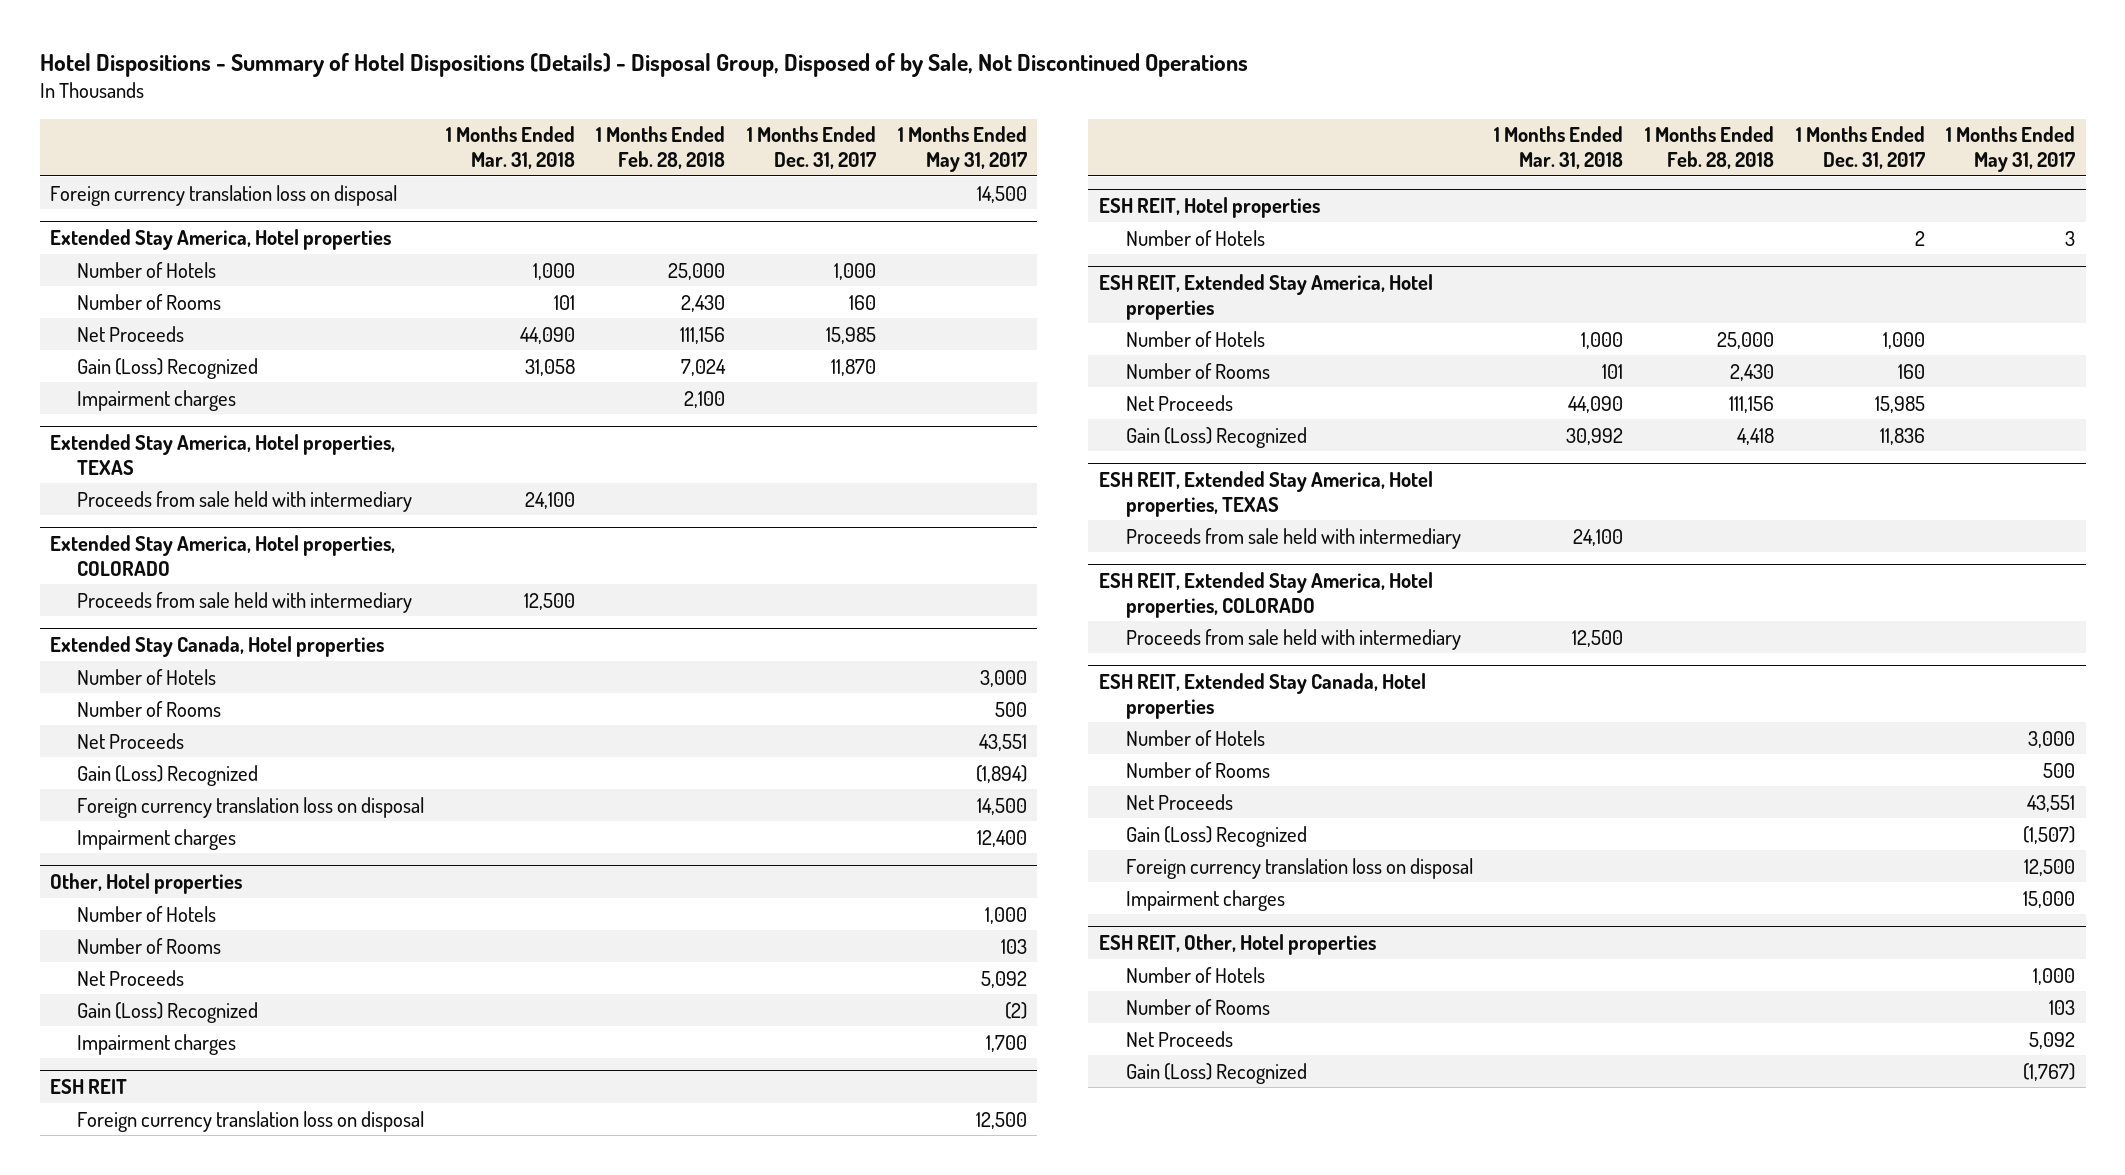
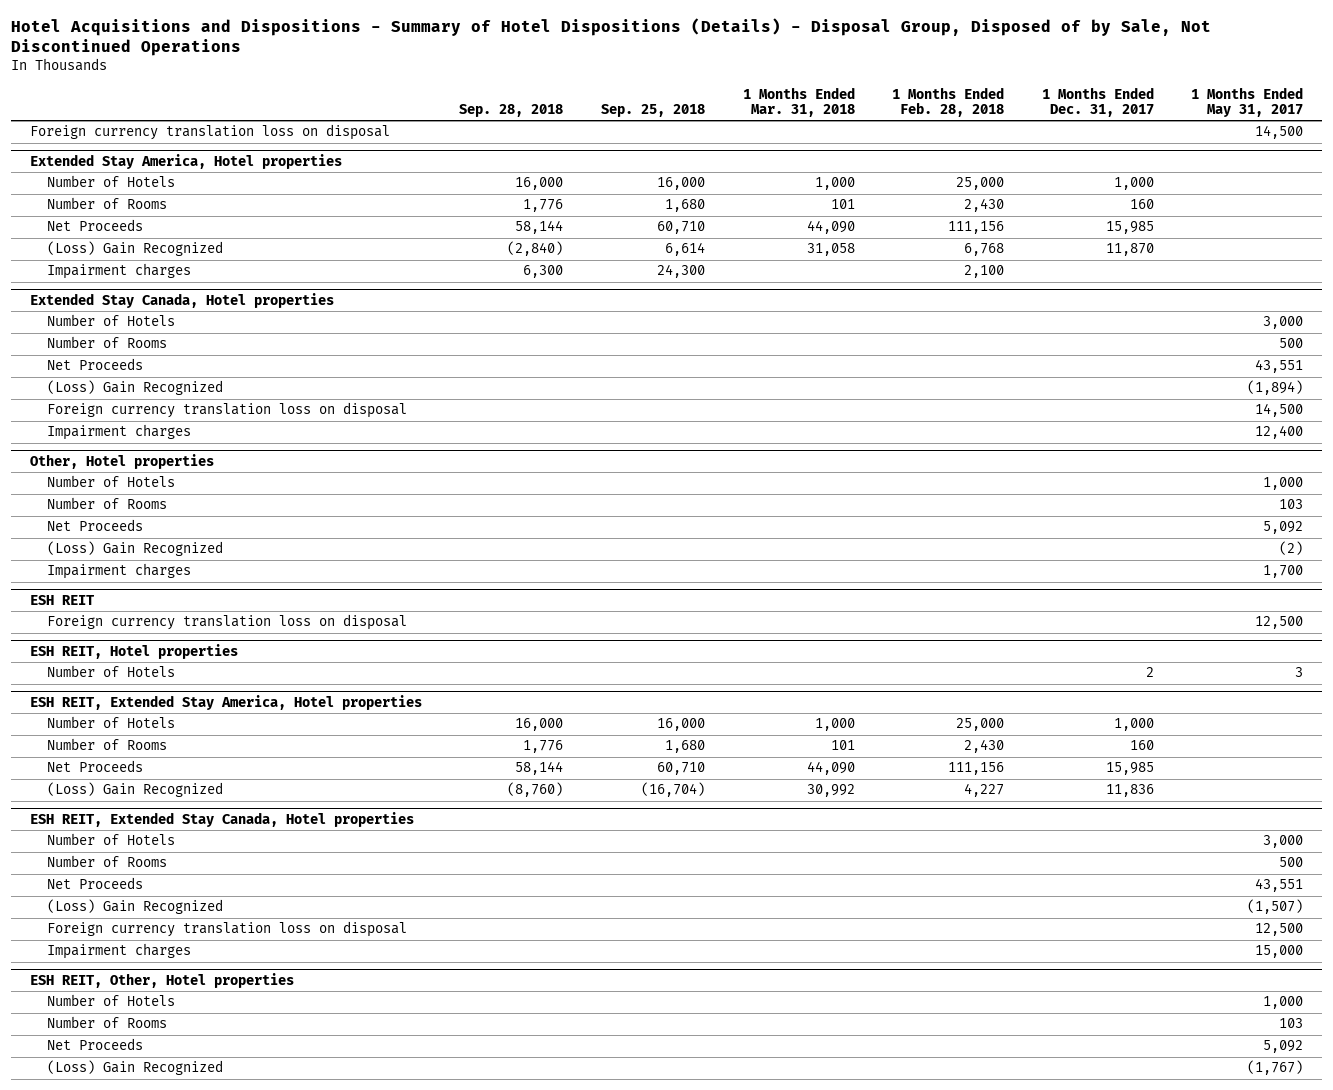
[39,53,1248,78] Hotel Dispositions - Summary of Hotel Dispositions (Details) - Disposal Group, Disposed of by Sale, Not Discontinued Operations -> [11,17,1212,57] Hotel Acquisitions and Dispositions - Summary of Hotel Dispositions (Details) - Disposal Group, Disposed of by Sale, Not Discontinued Operations
none -> [459,104,564,118] Sep. 28, 2018
none -> [601,104,706,118] Sep. 25, 2018
[77,357,259,379] Gain (Loss) Recognized -> [47,241,224,257] (Loss) Gain Recognized
[681,358,727,376] 7,024 -> [964,243,1005,257] 6,768
[50,433,396,475] Extended Stay America, Hotel properties, TEXAS -> none
[77,490,413,512] Proceeds from sale held with intermediary -> none
[50,534,396,576] Extended Stay America, Hotel properties, COLORADO -> none
[77,591,413,613] Proceeds from sale held with intermediary -> none
[77,764,259,786] Gain (Loss) Recognized -> [47,380,224,396] (Loss) Gain Recognized
[77,1001,259,1023] Gain (Loss) Recognized -> [47,541,224,557] (Loss) Gain Recognized
[1098,470,1433,517] ESH REIT, Extended Stay America, Hotel properties, TEXAS -> none
[1125,527,1461,549] Proceeds from sale held with intermediary -> none
[1098,571,1433,618] ESH REIT, Extended Stay America, Hotel properties, COLORADO -> none
[1125,628,1461,650] Proceeds from sale held with intermediary -> none
[1125,426,1307,448] Gain (Loss) Recognized -> [47,782,224,798] (Loss) Gain Recognized
[1737,427,1775,445] 4,418 -> [964,783,1005,798] 4,227
[1125,825,1307,847] Gain (Loss) Recognized -> [47,899,224,915] (Loss) Gain Recognized
[1125,1062,1307,1084] Gain (Loss) Recognized -> [47,1060,224,1076] (Loss) Gain Recognized

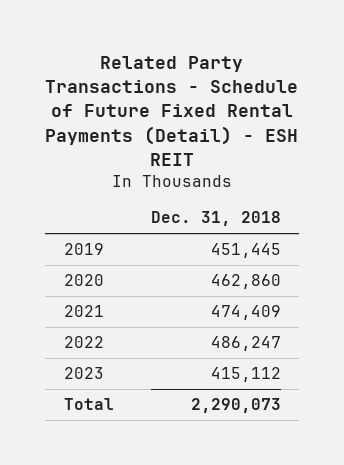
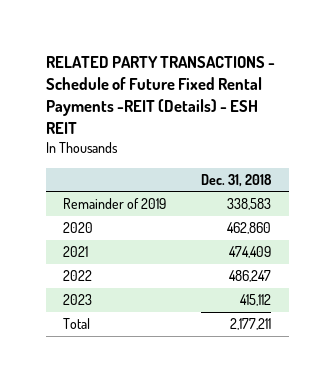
[45,56,299,166] Related Party Transactions - Schedule of Future Fixed Rental Payments (Detail) - ESH REIT -> [45,55,275,135] RELATED PARTY TRANSACTIONS - Schedule of Future Fixed Rental Payments -REIT (Details) - ESH REIT
[63,243,104,256] 2019 -> [63,197,167,209] Remainder of 2019
[210,243,281,259] 451,445 -> [227,197,272,210] 338,583
[190,398,281,414] 2,290,073 -> [230,317,272,330] 2,177,211

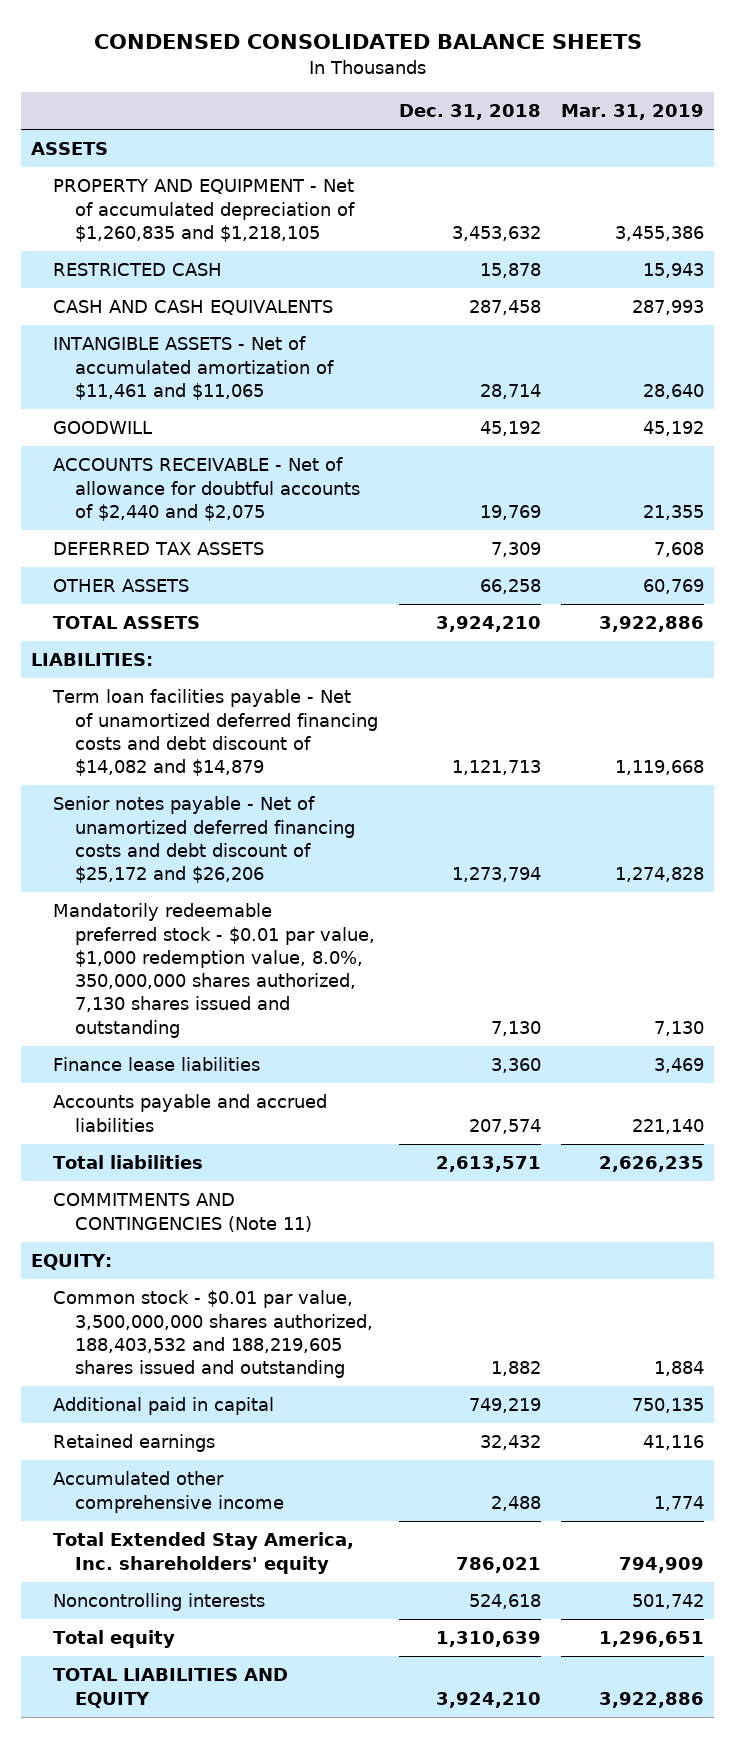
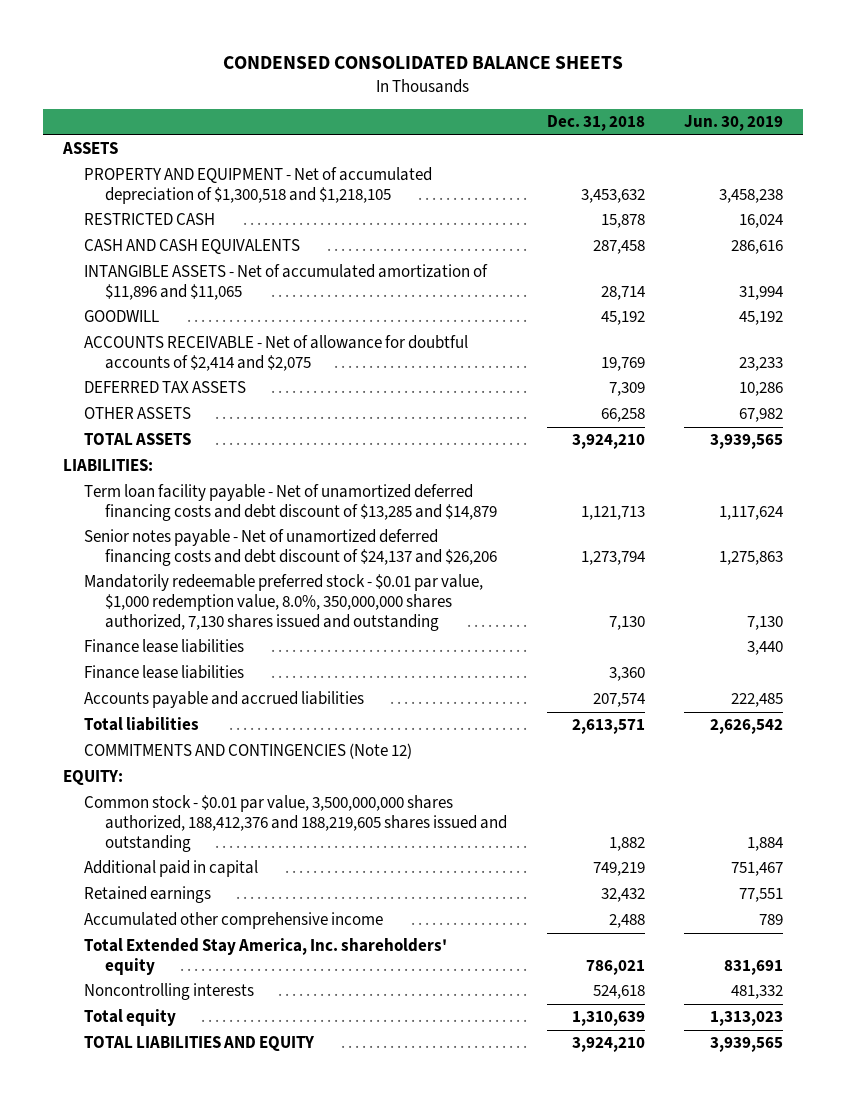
[561,104,705,121] Mar. 31, 2019 -> none
none -> [684,115,784,132] Jun. 30, 2019
[53,179,356,242] PROPERTY AND EQUIPMENT - Net of accumulated depreciation of $1,260,835 and $1,218,105 -> [84,167,433,205] PROPERTY AND EQUIPMENT - Net of accumulated depreciation of $1,300,518 and $1,218,105
[53,336,335,400] INTANGIBLE ASSETS - Net of accumulated amortization of $11,461 and $11,065 -> [84,264,489,301] INTANGIBLE ASSETS - Net of accumulated amortization of $11,896 and $11,065
[53,457,361,521] ACCOUNTS RECEIVABLE - Net of allowance for doubtful accounts of $2,440 and $2,075 -> [84,335,469,372] ACCOUNTS RECEIVABLE - Net of allowance for doubtful accounts of $2,414 and $2,075
[52,689,379,777] Term loan facilities payable - Net of unamortized deferred financing costs and debt discount of $14,082 and $14,879 -> [84,484,497,522] Term loan facility payable - Net of unamortized deferred financing costs and debt discount of $13,285 and $14,879
[53,796,356,884] Senior notes payable - Net of unamortized deferred financing costs and debt discount of $25,172 and $26,206 -> [84,529,497,567] Senior notes payable - Net of unamortized deferred financing costs and debt discount of $24,137 and $26,206
none -> [84,639,245,654] Finance lease liabilities
[53,1193,313,1232] COMMITMENTS AND CONTINGENCIES (Note 11) -> [84,743,413,760] COMMITMENTS AND CONTINGENCIES (Note 12)
[53,1290,374,1379] Common stock - $0.01 par value, 3,500,000,000 shares authorized, 188,403,532 and 188,219,605 shares issued and outstanding -> [84,795,507,852] Common stock - $0.01 par value, 3,500,000,000 shares authorized, 188,412,376 and 188,219,605 shares issued and outstanding

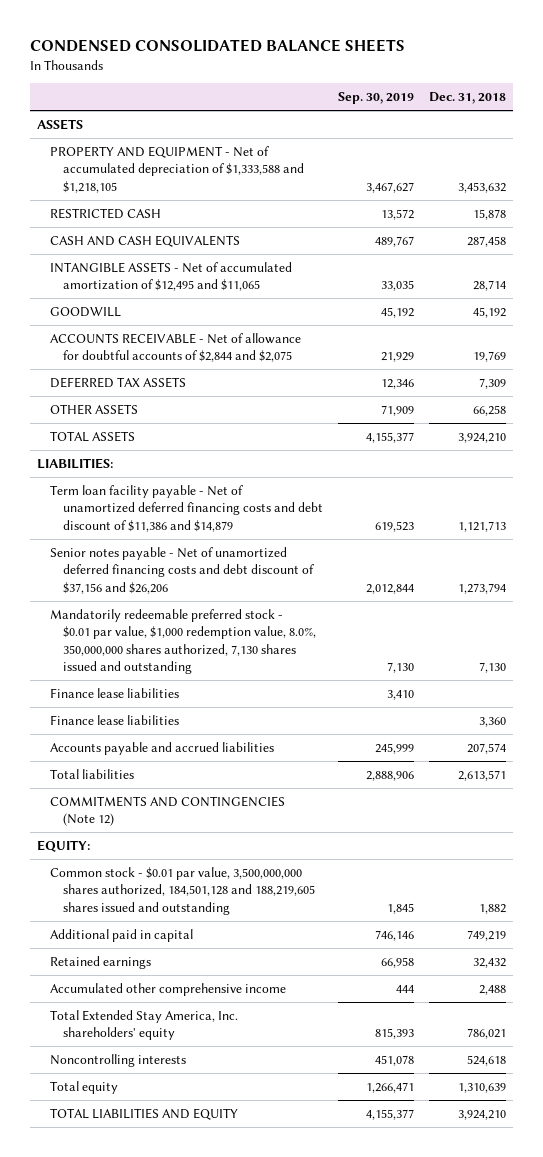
[684,115,784,132] Jun. 30, 2019 -> none
none -> [338,92,415,105] Sep. 30, 2019
[84,167,433,205] PROPERTY AND EQUIPMENT - Net of accumulated depreciation of $1,300,518 and $1,218,105 -> [50,145,305,193] PROPERTY AND EQUIPMENT - Net of accumulated depreciation of $1,333,588 and $1,218,105
[84,264,489,301] INTANGIBLE ASSETS - Net of accumulated amortization of $11,896 and $11,065 -> [50,261,293,292] INTANGIBLE ASSETS - Net of accumulated amortization of $12,495 and $11,065
[84,335,469,372] ACCOUNTS RECEIVABLE - Net of allowance for doubtful accounts of $2,414 and $2,075 -> [50,332,302,363] ACCOUNTS RECEIVABLE - Net of allowance for doubtful accounts of $2,844 and $2,075
[84,484,497,522] Term loan facility payable - Net of unamortized deferred financing costs and debt discount of $13,285 and $14,879 -> [50,484,324,532] Term loan facility payable - Net of unamortized deferred financing costs and debt discount of $11,386 and $14,879
[84,529,497,567] Senior notes payable - Net of unamortized deferred financing costs and debt discount of $24,137 and $26,206 -> [50,546,315,594] Senior notes payable - Net of unamortized deferred financing costs and debt discount of $37,156 and $26,206
[84,795,507,852] Common stock - $0.01 par value, 3,500,000,000 shares authorized, 188,412,376 and 188,219,605 shares issued and outstanding -> [50,866,316,915] Common stock - $0.01 par value, 3,500,000,000 shares authorized, 184,501,128 and 188,219,605 shares issued and outstanding

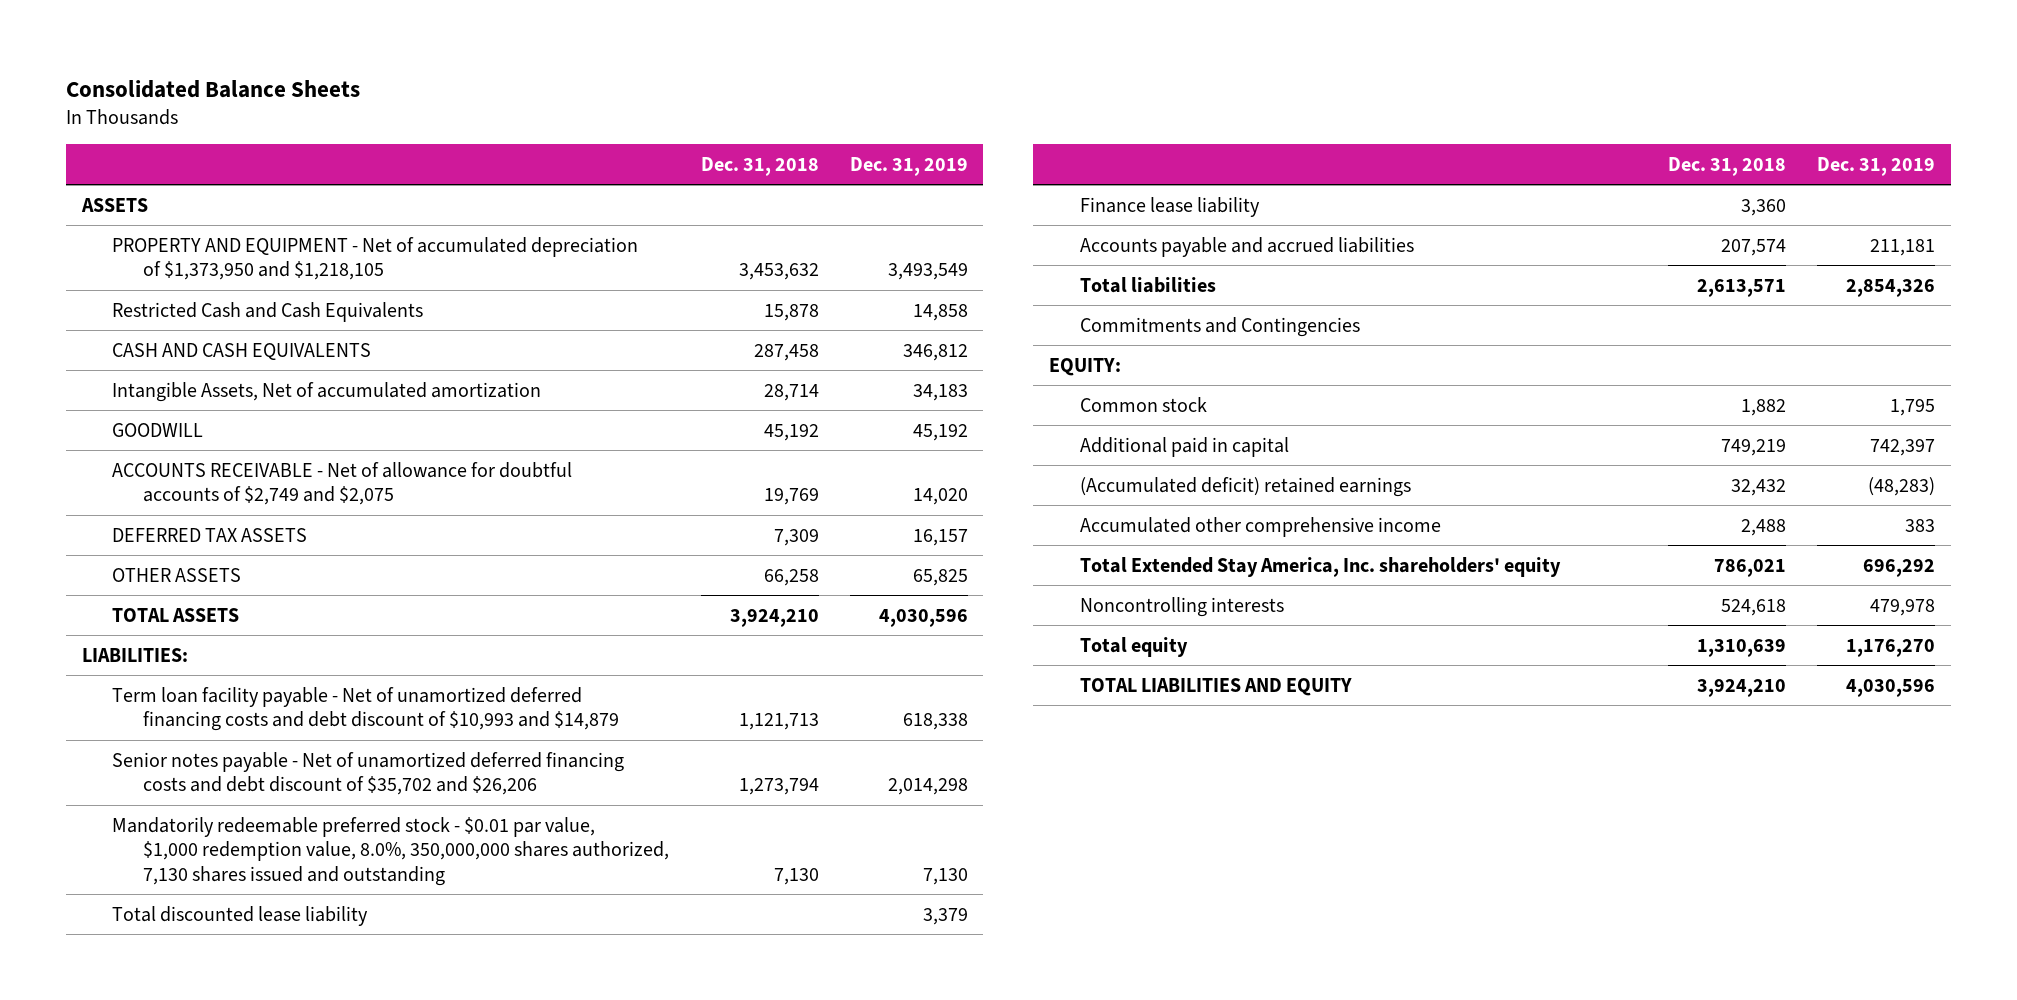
[29,39,405,53] CONDENSED CONSOLIDATED BALANCE SHEETS -> [65,79,360,98] Consolidated Balance Sheets
[338,92,415,105] Sep. 30, 2019 -> none
none -> [849,156,968,176] Dec. 31, 2019
[50,145,305,193] PROPERTY AND EQUIPMENT - Net of accumulated depreciation of $1,333,588 and $1,218,105 -> [112,236,639,281] PROPERTY AND EQUIPMENT - Net of accumulated depreciation of $1,373,950 and $1,218,105
[50,207,162,219] RESTRICTED CASH -> [112,301,424,322] Restricted Cash and Cash Equivalents
[50,261,293,292] INTANGIBLE ASSETS - Net of accumulated amortization of $12,495 and $11,065 -> [112,381,542,402] Intangible Assets, Net of accumulated amortization
[50,332,302,363] ACCOUNTS RECEIVABLE - Net of allowance for doubtful accounts of $2,844 and $2,075 -> [112,461,573,506] ACCOUNTS RECEIVABLE - Net of allowance for doubtful accounts of $2,749 and $2,075
[50,484,324,532] Term loan facility payable - Net of unamortized deferred financing costs and debt discount of $11,386 and $14,879 -> [112,686,620,732] Term loan facility payable - Net of unamortized deferred financing costs and debt discount of $10,993 and $14,879
[50,546,315,594] Senior notes payable - Net of unamortized deferred financing costs and debt discount of $37,156 and $26,206 -> [112,751,625,796] Senior notes payable - Net of unamortized deferred financing costs and debt discount of $35,702 and $26,206
[50,687,180,698] Finance lease liabilities -> [112,905,369,926] Total discounted lease liability
[50,714,180,725] Finance lease liabilities -> [1079,196,1260,217] Finance lease liability
[50,795,286,827] COMMITMENTS AND CONTINGENCIES (Note 12) -> [1079,316,1360,337] Commitments and Contingencies
[50,866,316,915] Common stock - $0.01 par value, 3,500,000,000 shares authorized, 184,501,128 and 188,219,605 shares issued and outstanding -> [1079,396,1207,412] Common stock
[50,955,152,969] Retained earnings -> [1079,476,1411,497] (Accumulated deficit) retained earnings

